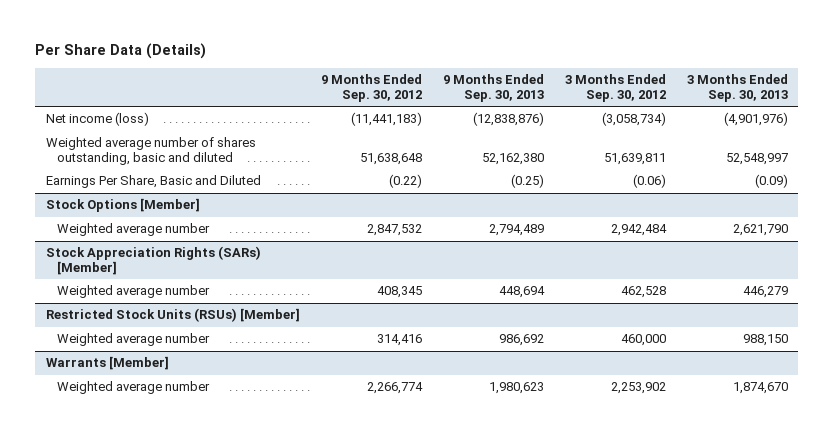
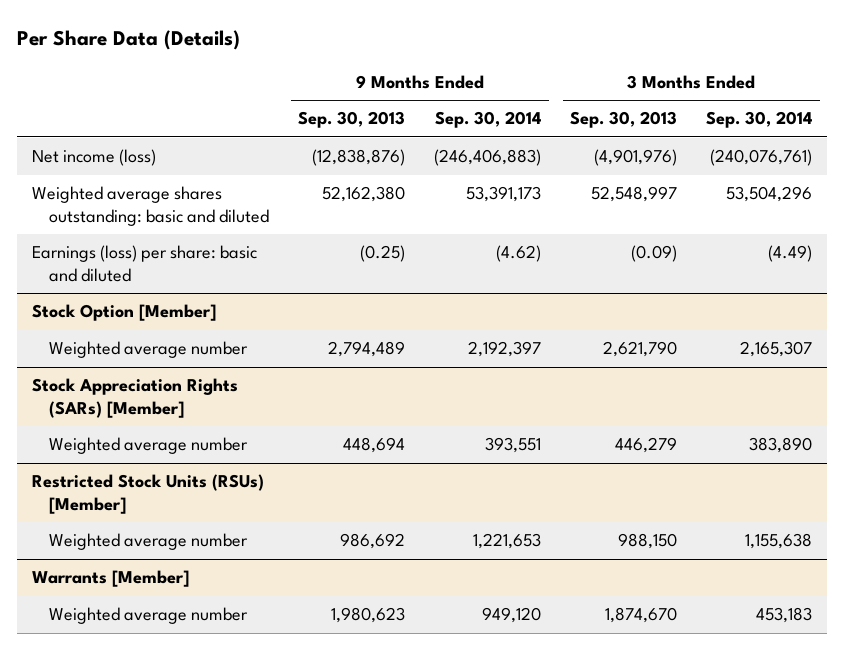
[320,74,422,102] 9 Months Ended Sep. 30, 2012 -> none
[564,74,666,102] 3 Months Ended Sep. 30, 2012 -> none
none -> [435,111,542,129] Sep. 30, 2014
none -> [706,111,813,129] Sep. 30, 2014
[45,137,256,166] Weighted average number of shares outstanding, basic and diluted -> [31,186,270,226] Weighted average shares outstanding: basic and diluted
[45,175,261,189] Earnings Per Share, Basic and Diluted -> [31,245,257,282] Earnings (loss) per share: basic and diluted
[45,198,200,213] Stock Options [Member] -> [31,304,216,322] Stock Option [Member]

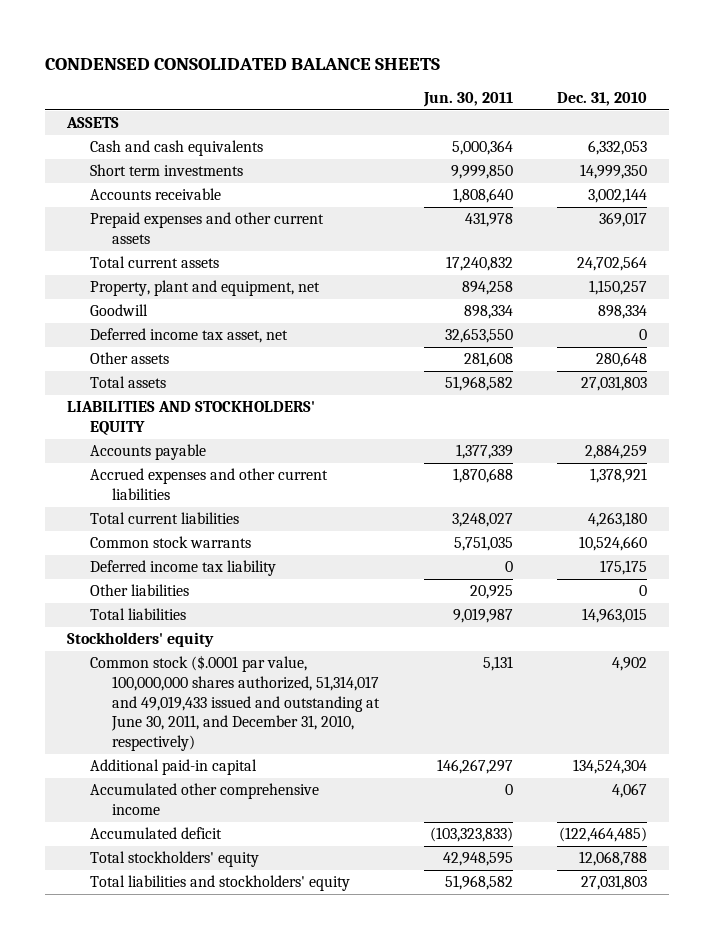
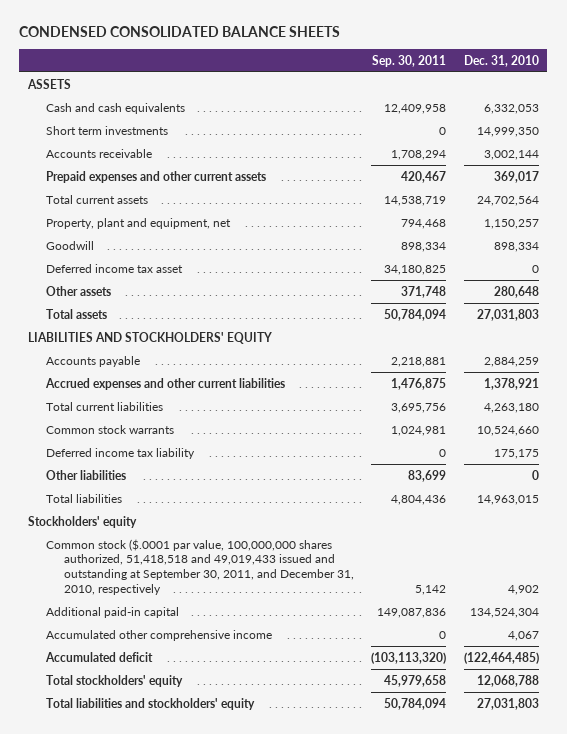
[422,92,513,108] Jun. 30, 2011 -> none
none -> [372,54,447,67] Sep. 30, 2011
[89,328,288,344] Deferred income tax asset, net -> [45,263,183,273] Deferred income tax asset
[89,655,381,751] Common stock ($.0001 par value, 100,000,000 shares authorized, 51,314,017 and 49,019,433 issued and outstanding at June 30, 2011, and December 31, 2010, respectively) -> [45,538,354,595] Common stock ($.0001 par value, 100,000,000 shares authorized, 51,418,518 and 49,019,433 issued and outstanding at September 30, 2011, and December 31, 2010, respectively

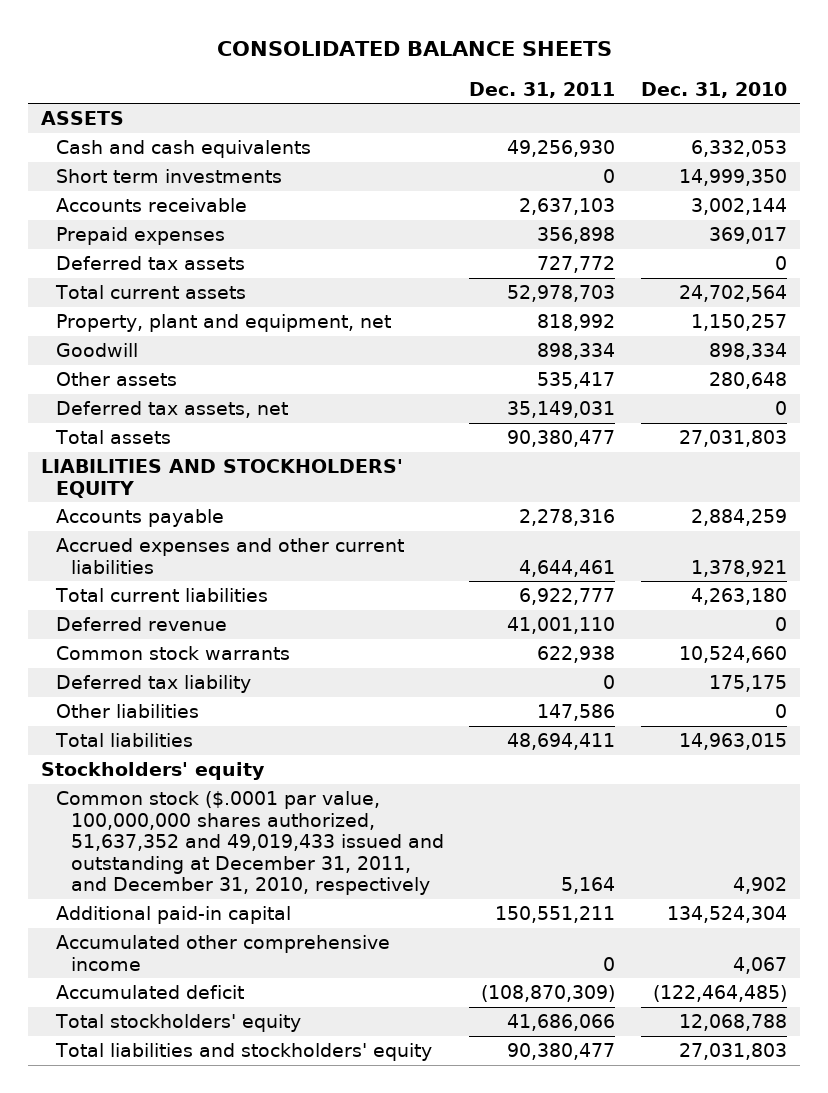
[19,26,341,38] CONDENSED CONSOLIDATED BALANCE SHEETS -> [216,41,612,57] CONSOLIDATED BALANCE SHEETS
[372,54,447,67] Sep. 30, 2011 -> none
none -> [469,81,616,98] Dec. 31, 2011
[45,170,266,183] Prepaid expenses and other current assets -> [55,227,225,246] Prepaid expenses
none -> [55,256,245,271] Deferred tax assets
[45,263,183,273] Deferred income tax asset -> none
none -> [55,401,288,419] Deferred tax assets, net
none -> [55,617,227,632] Deferred revenue
[45,447,195,459] Deferred income tax liability -> [55,675,251,694] Deferred tax liability
[45,538,354,595] Common stock ($.0001 par value, 100,000,000 shares authorized, 51,418,518 and 49,019,433 issued and outstanding at September 30, 2011, and December 31, 2010, respectively -> [55,791,444,896] Common stock ($.0001 par value, 100,000,000 shares authorized, 51,637,352 and 49,019,433 issued and outstanding at December 31, 2011, and December 31, 2010, respectively

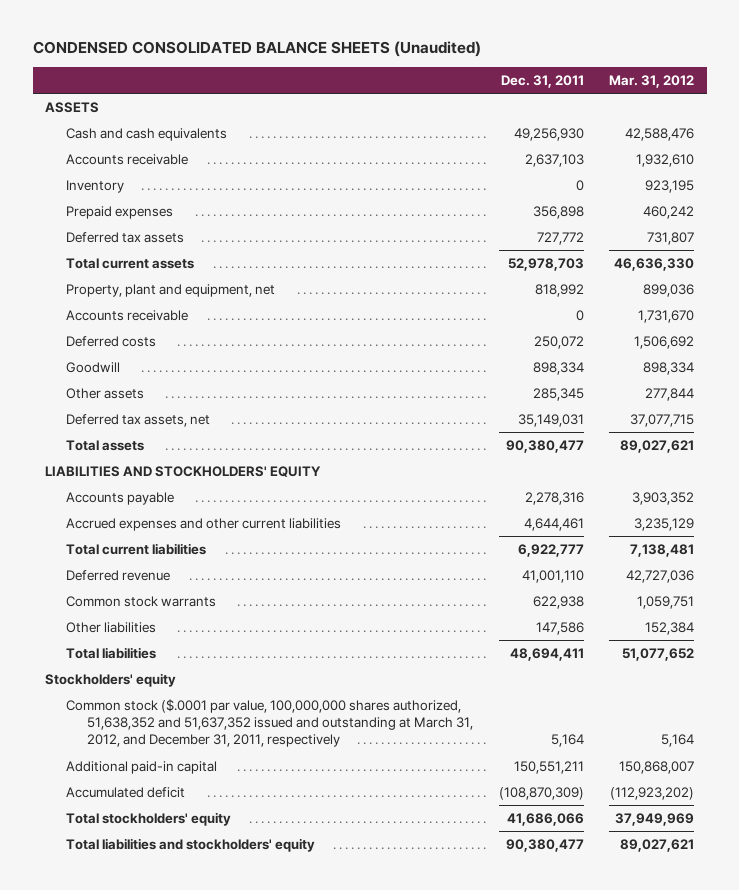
[216,41,612,57] CONSOLIDATED BALANCE SHEETS -> [32,41,481,58] CONDENSED CONSOLIDATED BALANCE SHEETS (Unaudited)
[641,81,788,98] Dec. 31, 2010 -> none
none -> [608,74,694,88] Mar. 31, 2012
[55,169,282,184] Short term investments -> none
none -> [66,179,125,193] Inventory
none -> [66,309,189,321] Accounts receivable
none -> [66,335,157,347] Deferred costs
[537,372,616,390] 535,417 -> [532,387,584,401] 285,345
[55,675,251,694] Deferred tax liability -> none
[55,791,444,896] Common stock ($.0001 par value, 100,000,000 shares authorized, 51,637,352 and 49,019,433 issued and outstanding at December 31, 2011, and December 31, 2010, respectively -> [66,698,474,748] Common stock ($.0001 par value, 100,000,000 shares authorized, 51,638,352 and 51,637,352 issued and outstanding at March 31, 2012, and December 31, 2011, respectively
[55,935,390,971] Accumulated other comprehensive income -> none

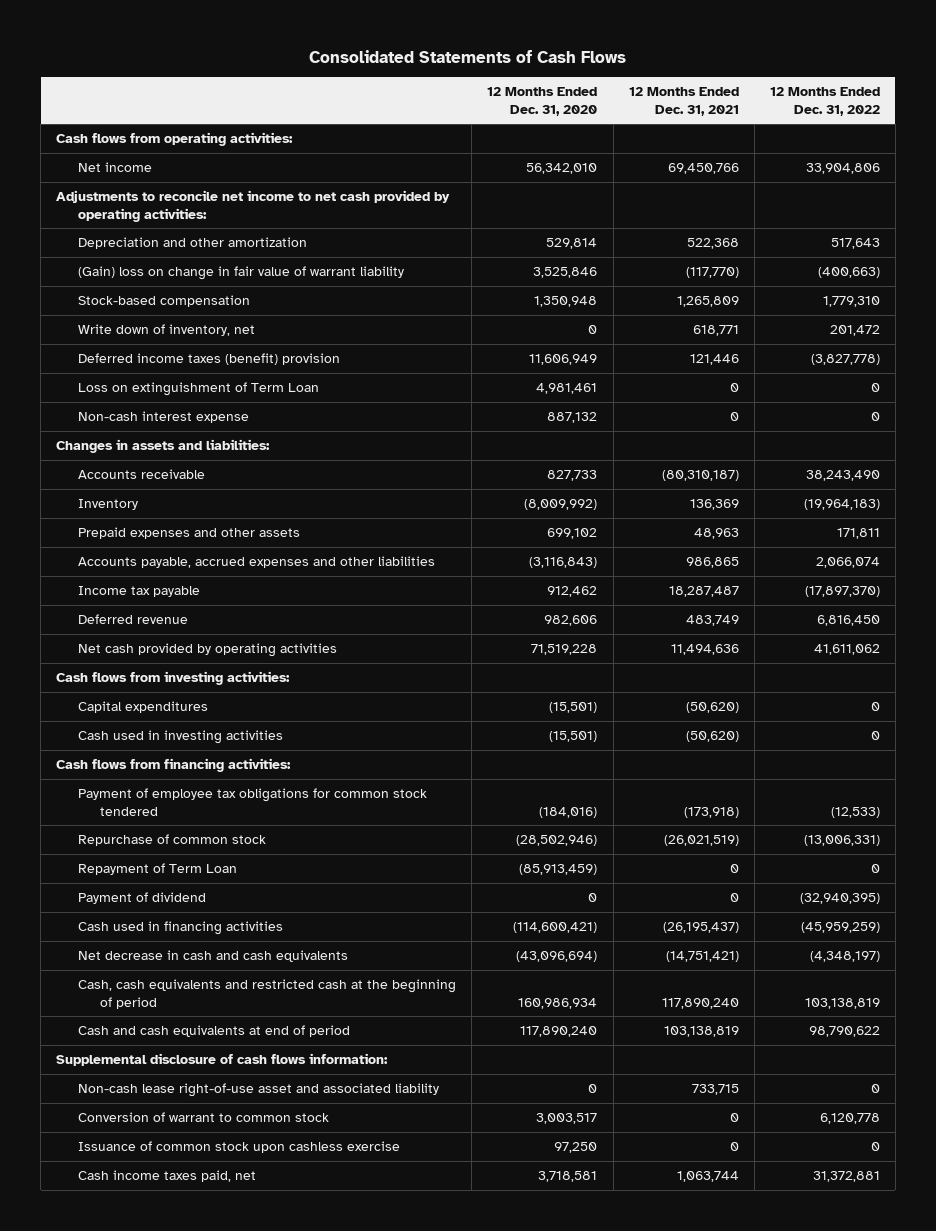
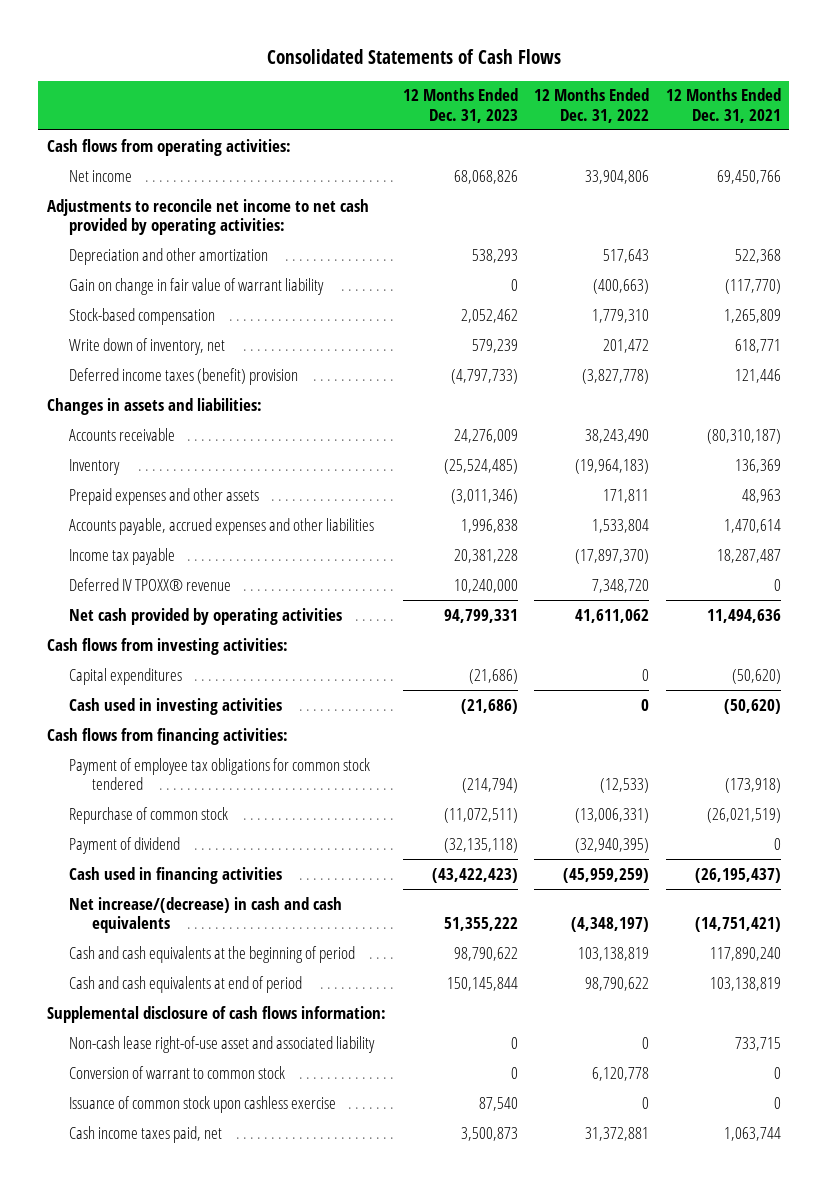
[487,87,598,116] 12 Months Ended Dec. 31, 2020 -> none
none -> [402,88,518,123] 12 Months Ended Dec. 31, 2023
[78,266,405,281] (Gain) loss on change in fair value of warrant liability -> [69,277,325,295] Gain on change in fair value of warrant liability
[78,382,320,397] Loss on extinguishment of Term Loan -> none
[78,411,250,424] Non-cash interest expense -> none
[685,557,739,569] 986,865 -> [723,518,781,533] 1,470,614
[815,557,880,569] 2,066,074 -> [592,518,650,533] 1,533,804
[78,614,189,625] Deferred revenue -> [69,577,232,591] Deferred IV TPOXX® revenue
[685,615,739,627] 483,749 -> [773,578,781,591] 0
[816,615,880,627] 6,816,450 -> [592,578,650,593] 7,348,720
[78,863,238,876] Repayment of Term Loan -> none
[78,950,349,963] Net decrease in cash and cash equivalents -> [69,896,343,934] Net increase/(decrease) in cash and cash equivalents
[78,979,457,1009] Cash, cash equivalents and restricted cash at the beginning of period -> [69,945,356,963] Cash and cash equivalents at the beginning of period

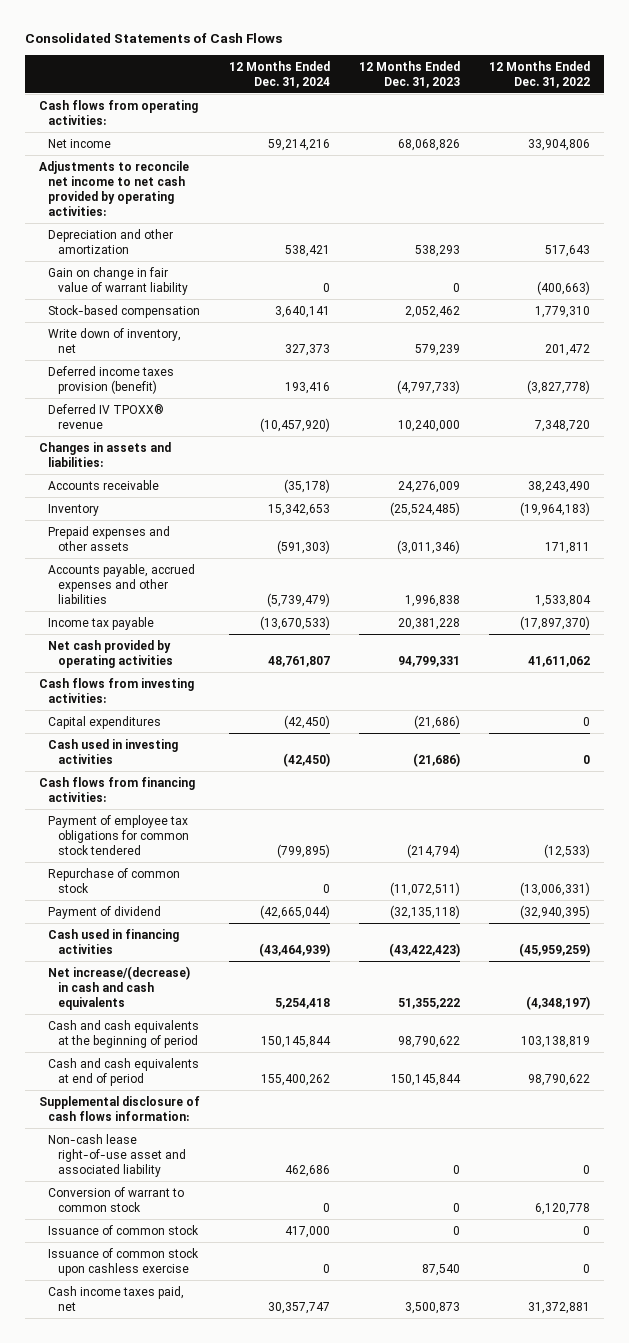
[665,88,781,123] 12 Months Ended Dec. 31, 2021 -> none
none -> [229,60,331,88] 12 Months Ended Dec. 31, 2024
[69,367,299,385] Deferred income taxes (benefit) provision -> [48,365,175,394] Deferred income taxes provision (benefit)
[69,577,232,591] Deferred IV TPOXX® revenue -> [48,403,165,429] Deferred IV TPOXX® revenue
none -> [48,1224,200,1235] Issuance of common stock

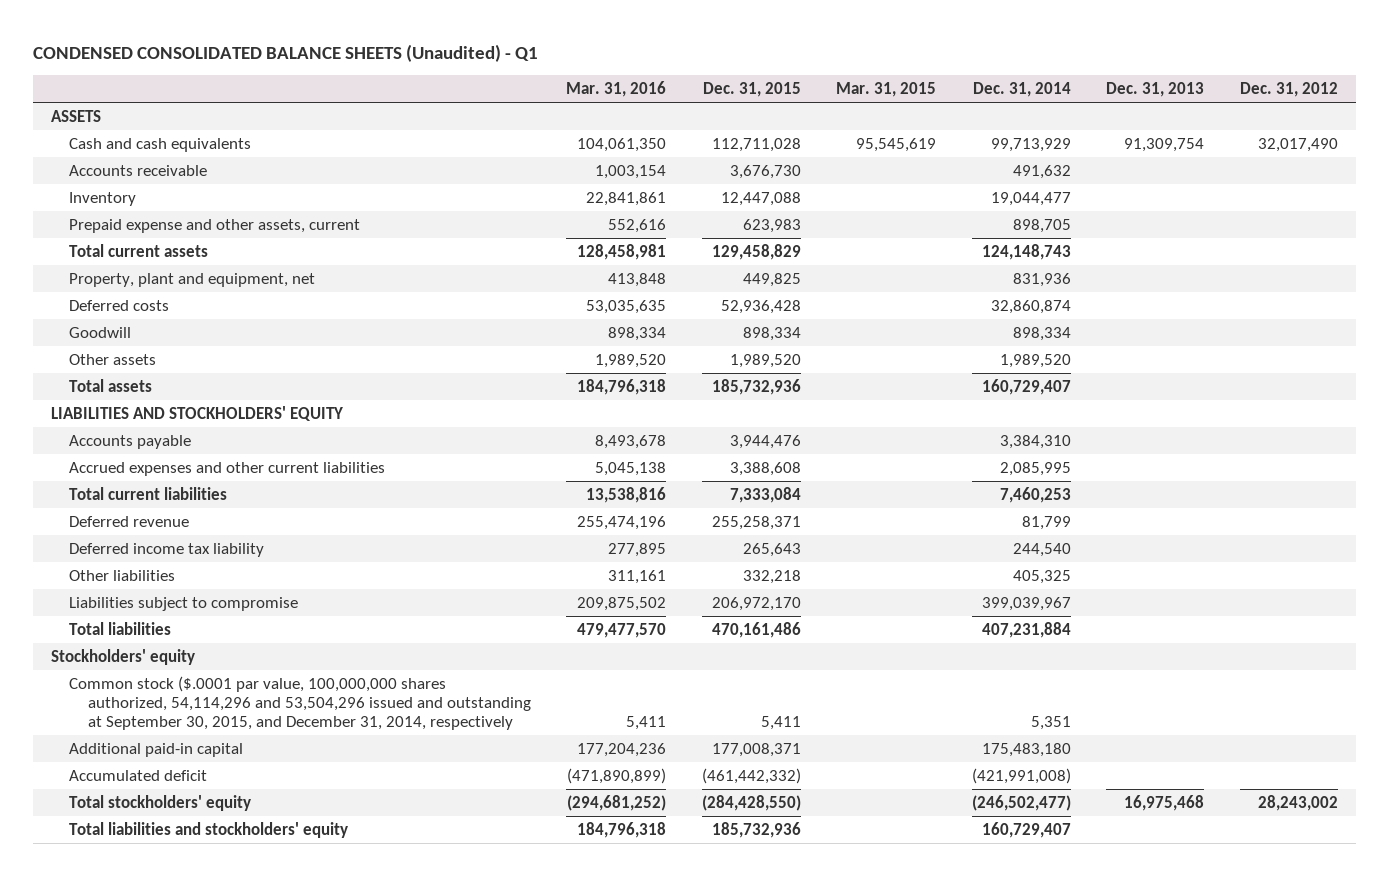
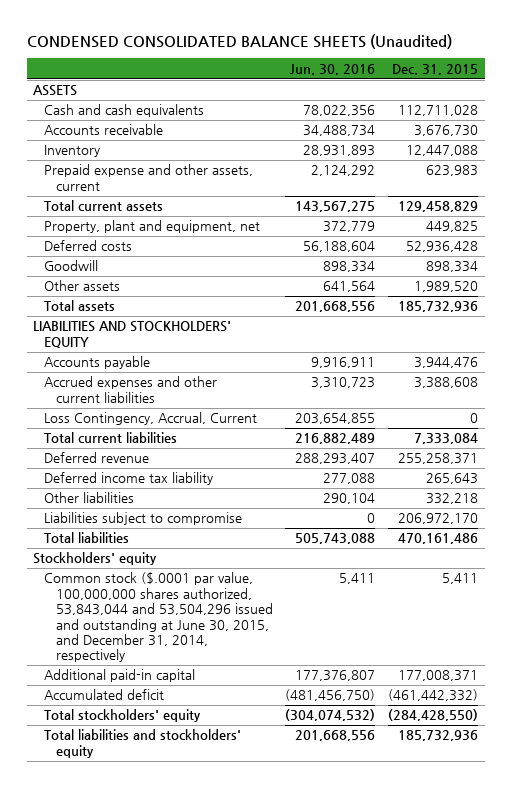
[33,43,539,62] CONDENSED CONSOLIDATED BALANCE SHEETS (Unaudited) - Q1 -> [26,33,452,49] CONDENSED CONSOLIDATED BALANCE SHEETS (Unaudited)
[566,81,667,98] Mar. 31, 2016 -> none
[836,82,937,98] Mar. 31, 2015 -> none
[972,82,1071,98] Dec. 31, 2014 -> none
[1106,82,1205,98] Dec. 31, 2013 -> none
[1239,82,1338,98] Dec. 31, 2012 -> none
none -> [290,63,376,75] Jun. 30, 2016
none -> [44,412,258,426] Loss Contingency, Accrual, Current
[69,675,531,731] Common stock ($.0001 par value, 100,000,000 shares authorized, 54,114,296 and 53,504,296 issued and outstanding at September 30, 2015, and December 31, 2014, respectively -> [44,572,273,663] Common stock ($.0001 par value, 100,000,000 shares authorized, 53,843,044 and 53,504,296 issued and outstanding at June 30, 2015, and December 31, 2014, respectively

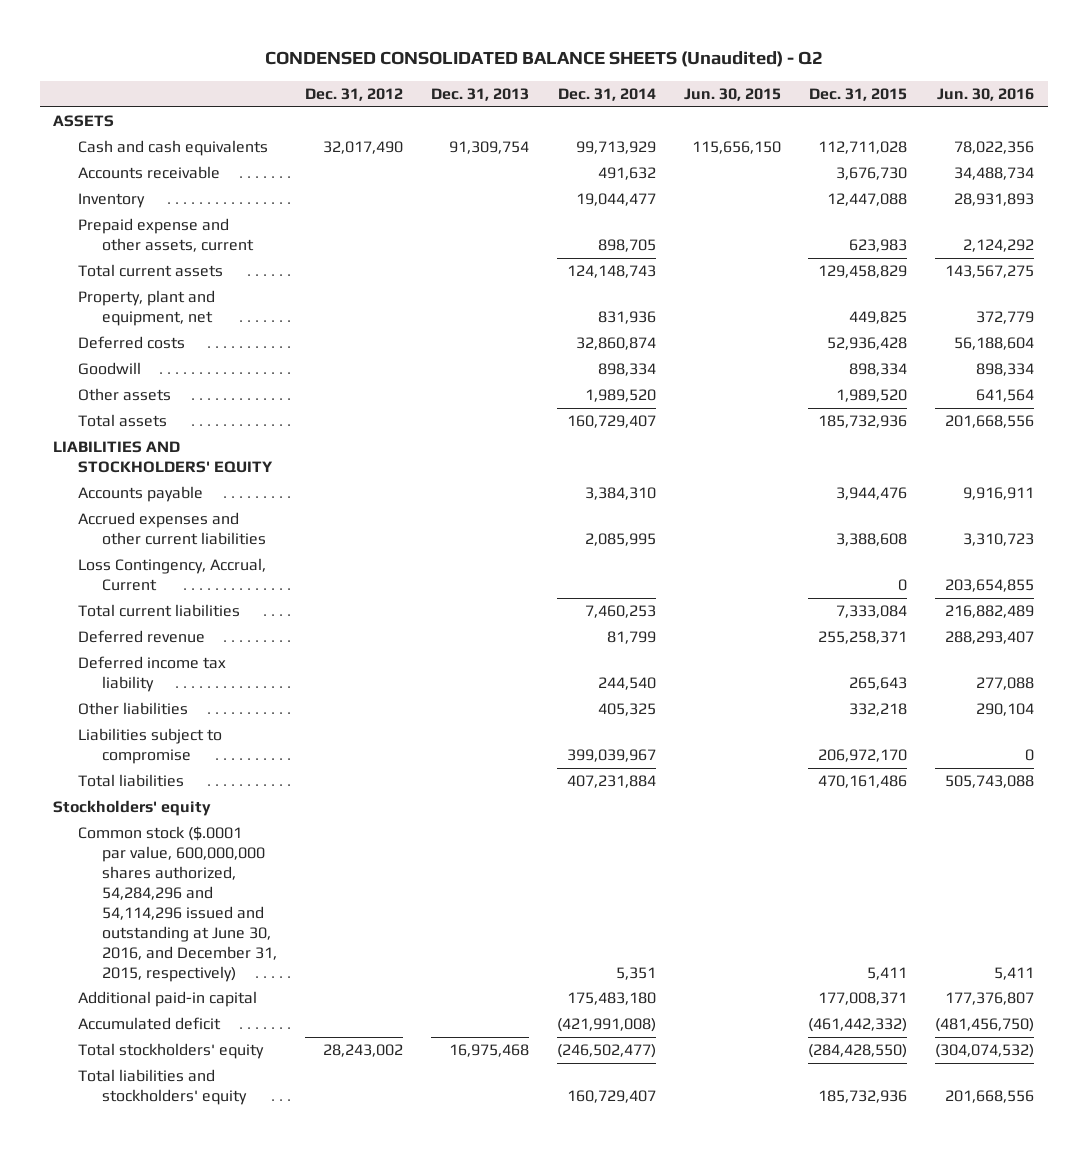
[26,33,452,49] CONDENSED CONSOLIDATED BALANCE SHEETS (Unaudited) -> [264,51,823,68] CONDENSED CONSOLIDATED BALANCE SHEETS (Unaudited) - Q2
none -> [305,87,404,101] Dec. 31, 2012
none -> [430,87,529,101] Dec. 31, 2013
none -> [557,87,656,101] Dec. 31, 2014
none -> [683,87,781,101] Jun. 30, 2015
[44,572,273,663] Common stock ($.0001 par value, 100,000,000 shares authorized, 53,843,044 and 53,504,296 issued and outstanding at June 30, 2015, and December 31, 2014, respectively -> [77,826,278,982] Common stock ($.0001 par value, 600,000,000 shares authorized, 54,284,296 and 54,114,296 issued and outstanding at June 30, 2016, and December 31, 2015, respectively)

